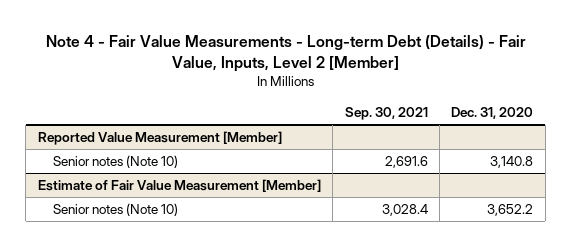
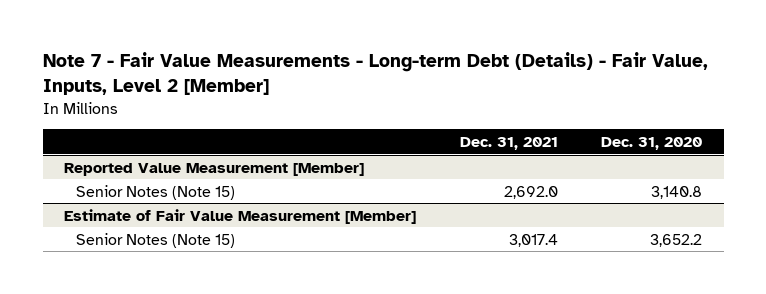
[45,34,526,73] Note 4 - Fair Value Measurements - Long-term Debt (Details) - Fair Value, Inputs, Level 2 [Member] -> [42,52,708,96] Note 7 - Fair Value Measurements - Long-term Debt (Details) - Fair Value, Inputs, Level 2 [Member]
[344,107,428,121] Sep. 30, 2021 -> none
none -> [459,136,558,150] Dec. 31, 2021
[52,155,178,169] Senior notes (Note 10) -> [76,184,236,200] Senior Notes (Note 15)
[52,203,178,217] Senior notes (Note 10) -> [76,232,236,248] Senior Notes (Note 15)

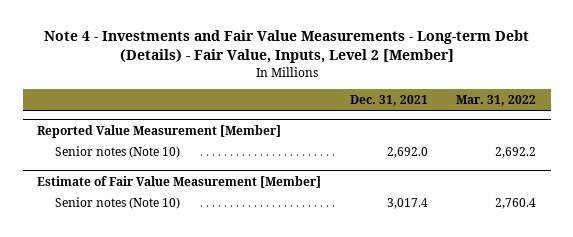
[42,52,708,96] Note 7 - Fair Value Measurements - Long-term Debt (Details) - Fair Value, Inputs, Level 2 [Member] -> [43,30,529,64] Note 4 - Investments and Fair Value Measurements - Long-term Debt (Details) - Fair Value, Inputs, Level 2 [Member]
[601,136,703,150] Dec. 31, 2020 -> none
none -> [456,95,537,107] Mar. 31, 2022
[76,184,236,200] Senior Notes (Note 15) -> [54,146,180,159] Senior notes (Note 10)
[76,232,236,248] Senior Notes (Note 15) -> [54,197,180,210] Senior notes (Note 10)

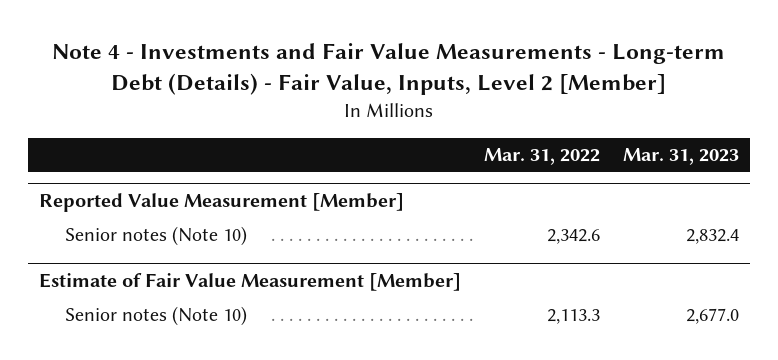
[349,95,428,107] Dec. 31, 2021 -> none
none -> [622,148,739,166] Mar. 31, 2023
[495,147,537,159] 2,692.2 -> [547,229,601,245] 2,342.6
[495,198,537,210] 2,760.4 -> [547,309,601,325] 2,113.3

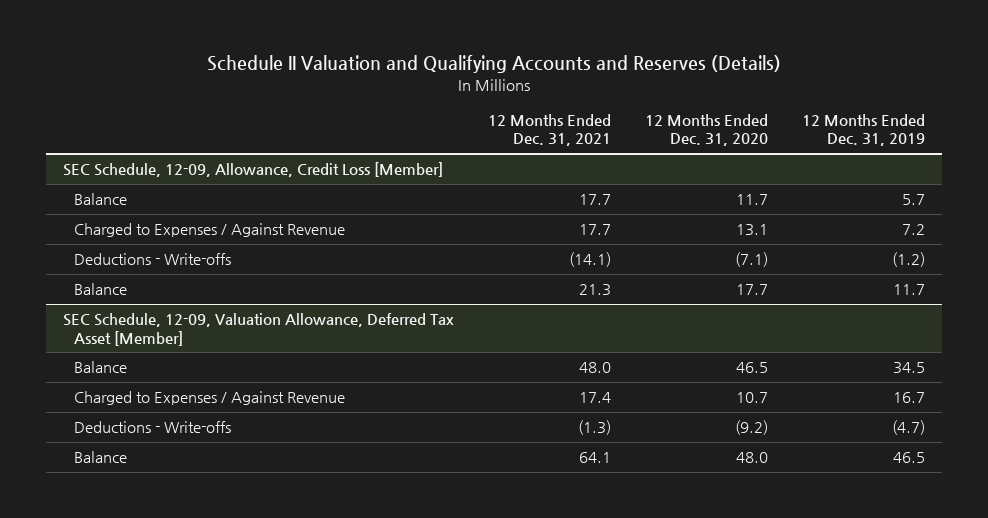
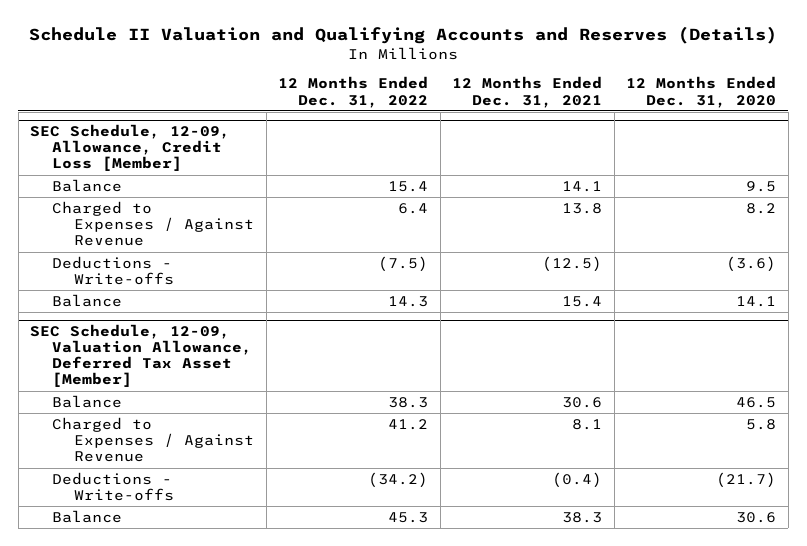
[802,113,926,147] 12 Months Ended Dec. 31, 2019 -> none
none -> [278,76,429,108] 12 Months Ended Dec. 31, 2022
[578,194,611,206] 17.7 -> [562,181,603,193] 14.1
[735,194,768,206] 11.7 -> [746,181,777,193] 9.5
[578,224,611,236] 17.7 -> [562,203,603,215] 13.8
[735,224,768,237] 13.1 -> [746,203,777,215] 8.2
[568,252,611,268] (14.1) -> [542,256,603,273] (12.5)
[734,252,768,268] (7.1) -> [726,256,777,273] (3.6)
[578,284,611,297] 21.3 -> [562,296,603,308] 15.4
[735,284,768,296] 17.7 -> [736,296,777,308] 14.1
[578,362,611,374] 48.0 -> [562,397,603,409] 30.6
[578,392,611,404] 17.4 -> [572,419,603,431] 8.1
[735,392,768,404] 10.7 -> [746,419,777,431] 5.8
[577,420,611,436] (1.3) -> [552,472,603,489] (0.4)
[734,420,768,436] (9.2) -> [716,472,777,489] (21.7)
[578,452,611,464] 64.1 -> [562,512,603,524] 38.3
[735,452,768,464] 48.0 -> [736,512,777,524] 30.6

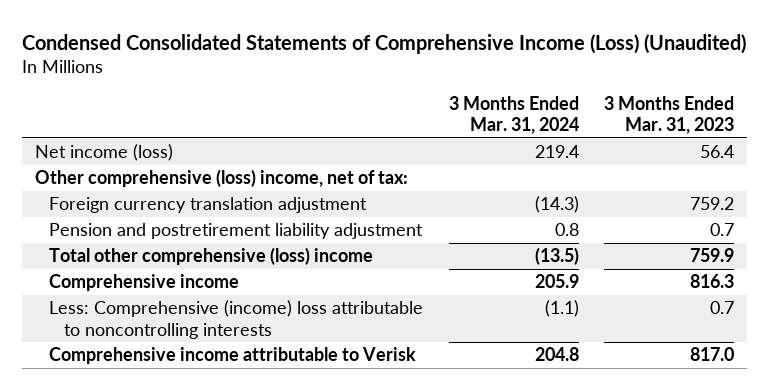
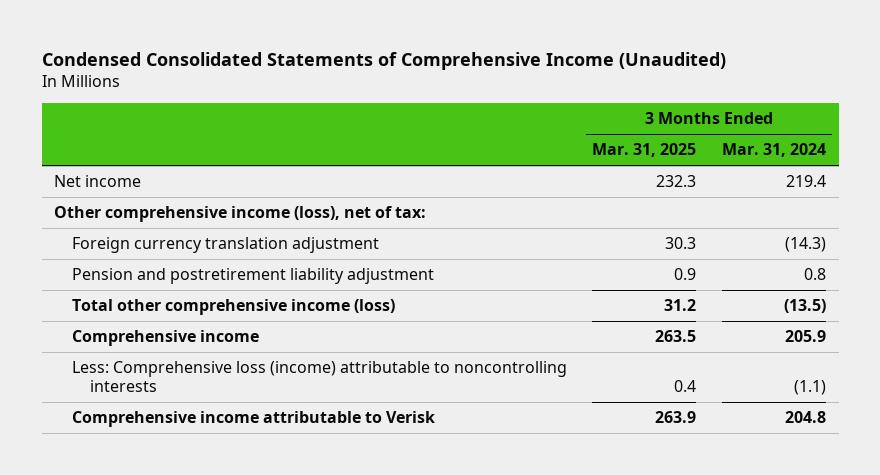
[22,33,747,54] Condensed Consolidated Statements of Comprehensive Income (Loss) (Unaudited) -> [41,52,726,71] Condensed Consolidated Statements of Comprehensive Income (Unaudited)
[603,96,734,135] 3 Months Ended Mar. 31, 2023 -> none
none -> [592,143,697,158] Mar. 31, 2025
[34,144,173,162] Net income (loss) -> [54,175,142,188] Net income
[34,169,408,188] Other comprehensive (loss) income, net of tax: -> [54,206,427,223] Other comprehensive income (loss), net of tax:
[49,247,374,266] Total other comprehensive (loss) income -> [71,299,395,316] Total other comprehensive income (loss)
[49,300,424,339] Less: Comprehensive (income) loss attributable to noncontrolling interests -> [71,361,567,393] Less: Comprehensive loss (income) attributable to noncontrolling interests

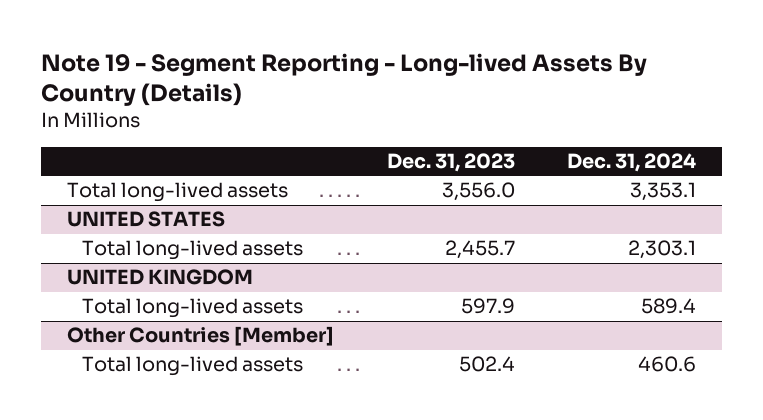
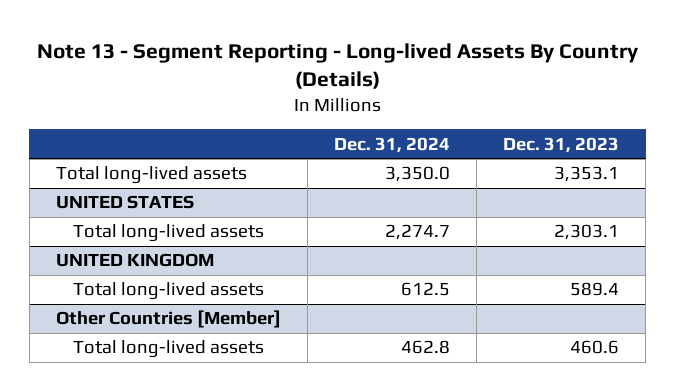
[40,52,647,106] Note 19 - Segment Reporting - Long-lived Assets By Country (Details) -> [36,42,639,90] Note 13 - Segment Reporting - Long-lived Assets By Country (Details)
[441,182,515,202] 3,556.0 -> [554,166,620,183] 3,353.1
[630,182,697,202] 3,353.1 -> [385,166,451,183] 3,350.0
[444,240,515,260] 2,455.7 -> [554,224,620,241] 2,303.1
[628,240,697,260] 2,303.1 -> [385,224,451,241] 2,274.7
[460,298,515,315] 597.9 -> [570,282,620,297] 589.4
[641,298,697,315] 589.4 -> [401,282,451,297] 612.5
[458,356,515,373] 502.4 -> [570,340,620,355] 460.6
[638,356,697,373] 460.6 -> [401,340,451,355] 462.8

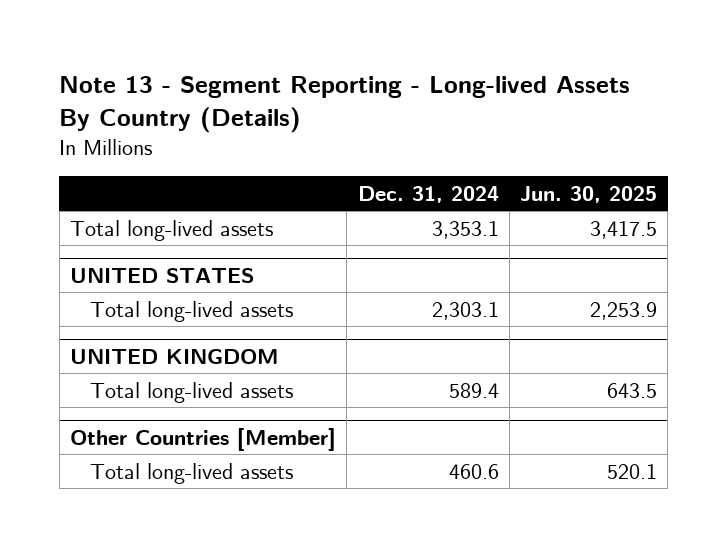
[503,136,620,153] Dec. 31, 2023 -> none
none -> [520,185,658,203] Jun. 30, 2025
[385,166,451,183] 3,350.0 -> [431,220,499,239] 3,353.1
[385,224,451,241] 2,274.7 -> [431,301,499,320] 2,303.1
[401,282,451,297] 612.5 -> [448,382,499,398] 589.4
[401,340,451,355] 462.8 -> [448,463,499,479] 460.6

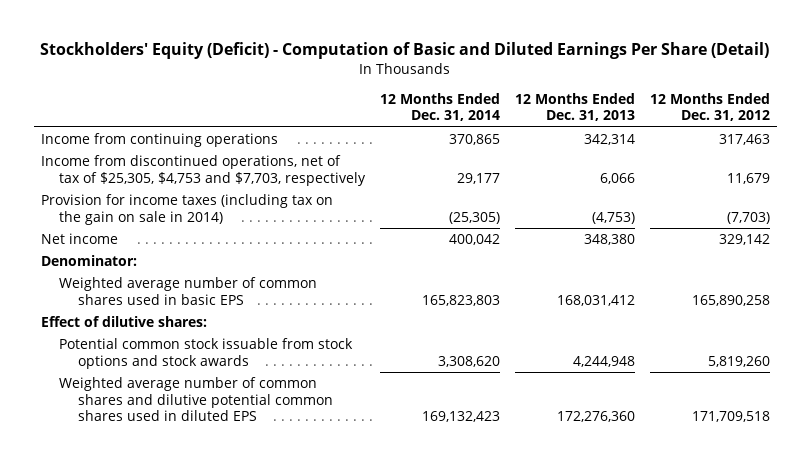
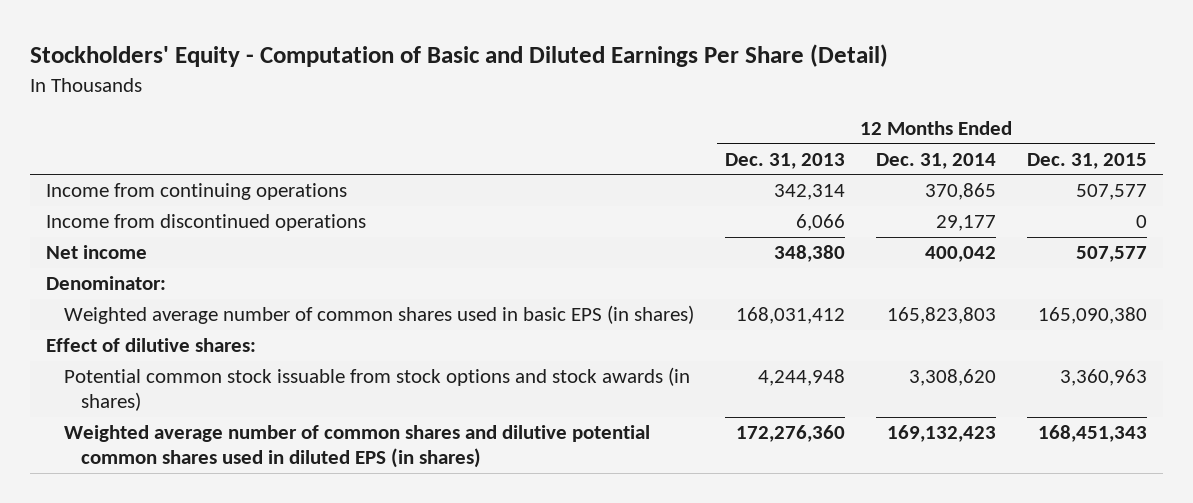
[40,42,770,60] Stockholders' Equity (Deficit) - Computation of Basic and Diluted Earnings Per Share (Detail) -> [30,44,889,68] Stockholders' Equity - Computation of Basic and Diluted Earnings Per Share (Detail)
[649,92,770,122] 12 Months Ended Dec. 31, 2012 -> none
none -> [1027,152,1148,169] Dec. 31, 2015
[40,194,333,225] Provision for income taxes (including tax on the gain on sale in 2014) -> none
[40,155,367,186] Income from discontinued operations, net of tax of $25,305, $4,753 and $7,703, respectively -> [45,214,366,232] Income from discontinued operations
[59,277,318,305] Weighted average number of common shares used in basic EPS -> [63,305,694,325] Weighted average number of common shares used in basic EPS (in shares)
[59,338,354,369] Potential common stock issuable from stock options and stock awards -> [63,367,690,412] Potential common stock issuable from stock options and stock awards (in shares)
[59,377,333,422] Weighted average number of common shares and dilutive potential common shares used in diluted EPS -> [63,425,650,469] Weighted average number of common shares and dilutive potential common shares used in diluted EPS (in shares)

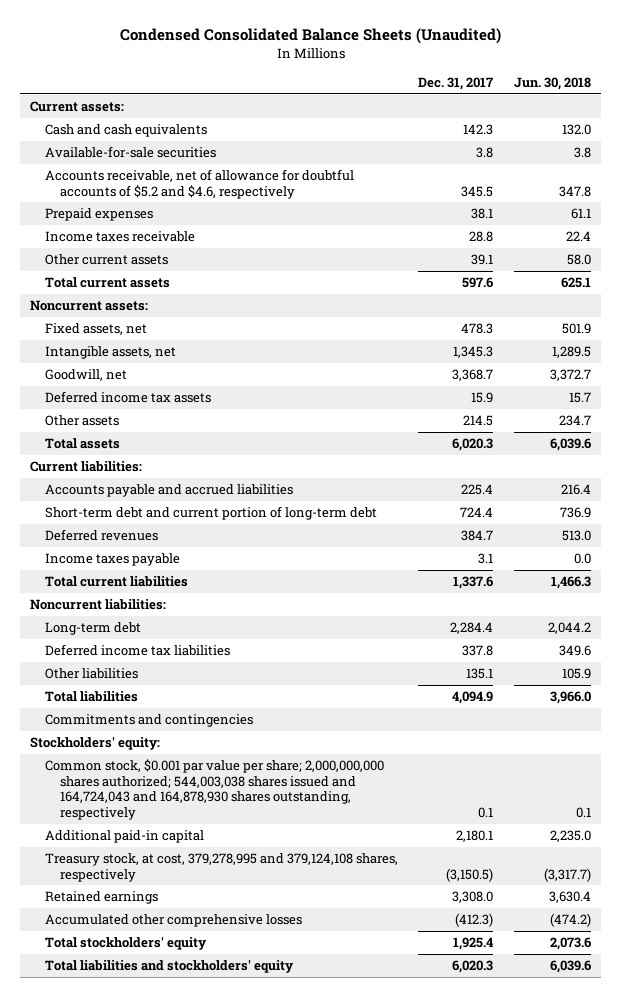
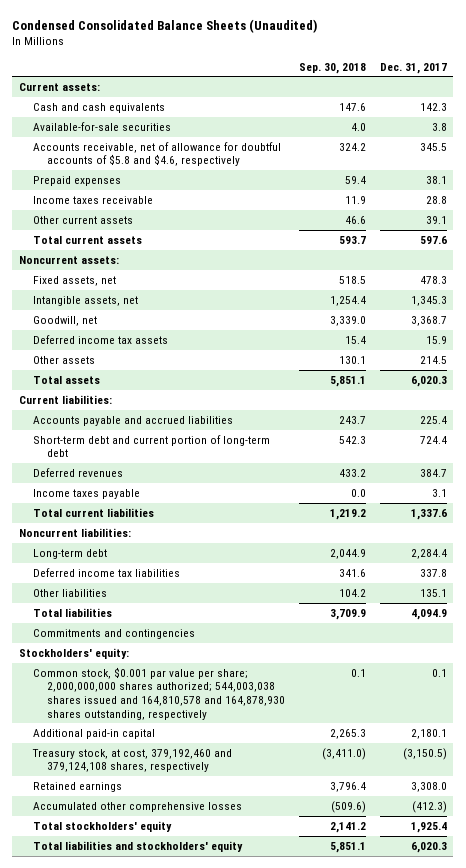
[513,76,591,90] Jun. 30, 2018 -> none
none -> [298,62,366,74] Sep. 30, 2018
[45,169,355,199] Accounts receivable, net of allowance for doubtful accounts of $5.2 and $4.6, respectively -> [33,141,282,167] Accounts receivable, net of allowance for doubtful accounts of $5.8 and $4.6, respectively
[45,759,385,820] Common stock, $0.001 par value per share; 2,000,000,000 shares authorized; 544,003,038 shares issued and 164,724,043 and 164,878,930 shares outstanding, respectively -> [33,666,286,720] Common stock, $0.001 par value per share; 2,000,000,000 shares authorized; 544,003,038 shares issued and 164,810,578 and 164,878,930 shares outstanding, respectively
[45,853,399,882] Treasury stock, at cost, 379,278,995 and 379,124,108 shares, respectively -> [32,748,233,773] Treasury stock, at cost, 379,192,460 and 379,124,108 shares, respectively

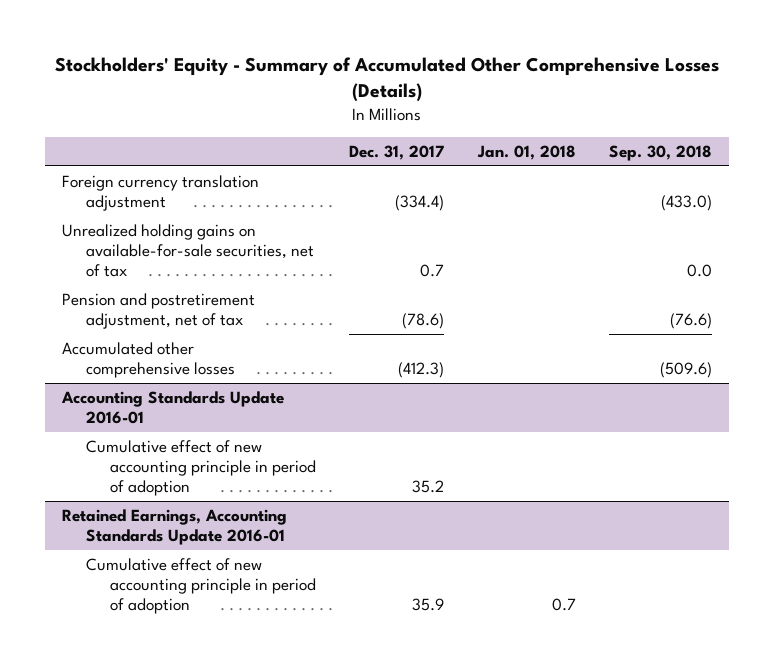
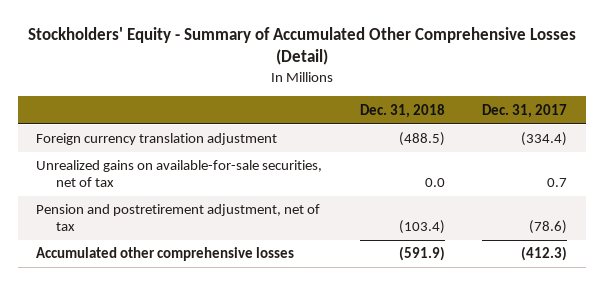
[54,57,719,103] Stockholders' Equity - Summary of Accumulated Other Comprehensive Losses (Details) -> [27,26,576,66] Stockholders' Equity - Summary of Accumulated Other Comprehensive Losses (Detail)
[476,144,576,160] Jan. 01, 2018 -> none
[608,144,712,161] Sep. 30, 2018 -> none
none -> [359,103,445,118] Dec. 31, 2018
[61,223,314,278] Unrealized holding gains on available-for-sale securities, net of tax -> [36,160,323,188] Unrealized gains on available-for-sale securities, net of tax
[60,390,284,425] Accounting Standards Update 2016-01 -> none
[85,439,317,497] Cumulative effect of new accounting principle in period of adoption -> none
[61,508,287,546] Retained Earnings, Accounting Standards Update 2016-01 -> none
[85,557,317,615] Cumulative effect of new accounting principle in period of adoption -> none

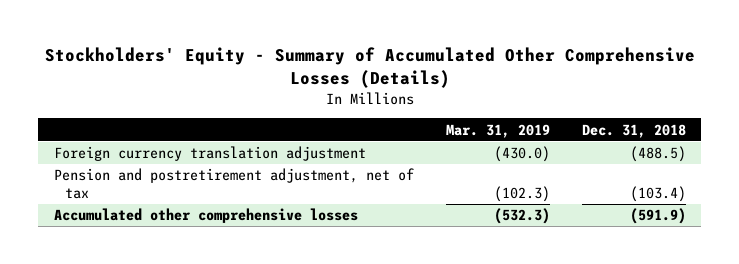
[27,26,576,66] Stockholders' Equity - Summary of Accumulated Other Comprehensive Losses (Detail) -> [44,46,695,88] Stockholders' Equity - Summary of Accumulated Other Comprehensive Losses (Details)
[482,103,568,118] Dec. 31, 2017 -> none
none -> [445,123,550,138] Mar. 31, 2019
[36,160,323,188] Unrealized gains on available-for-sale securities, net of tax -> none

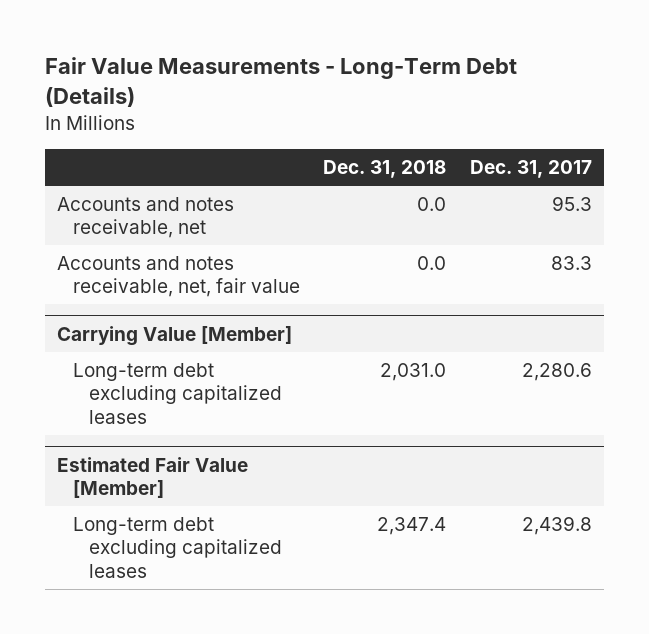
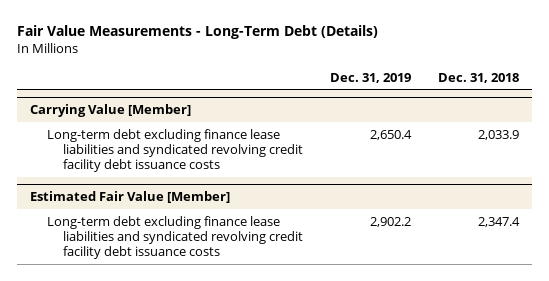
[470,160,593,179] Dec. 31, 2017 -> none
none -> [329,72,411,83] Dec. 31, 2019
[56,197,234,239] Accounts and notes receivable, net -> none
[56,256,300,298] Accounts and notes receivable, net, fair value -> none
[72,363,282,424] Long-term debt excluding capitalized leases -> [46,128,304,173] Long-term debt excluding finance lease liabilities and syndicated revolving credit facility debt issuance costs
[380,363,447,382] 2,031.0 -> [477,129,519,140] 2,033.9
[72,517,282,578] Long-term debt excluding capitalized leases -> [46,215,304,260] Long-term debt excluding finance lease liabilities and syndicated revolving credit facility debt issuance costs

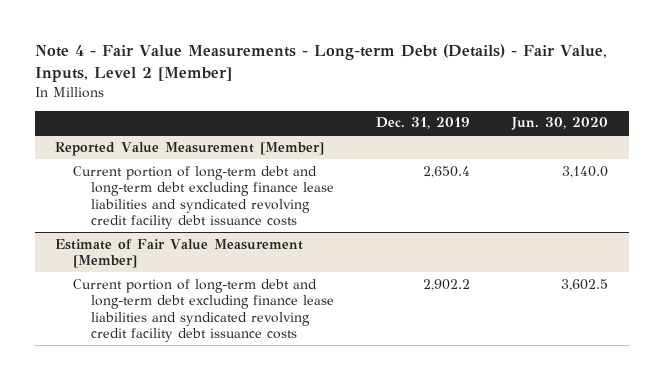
[16,24,378,39] Fair Value Measurements - Long-Term Debt (Details) -> [34,44,607,82] Note 4 - Fair Value Measurements - Long-term Debt (Details) - Fair Value, Inputs, Level 2 [Member]
[437,72,519,83] Dec. 31, 2018 -> none
none -> [510,117,608,131] Jun. 30, 2020
[30,104,192,118] Carrying Value [Member] -> [55,141,325,156] Reported Value Measurement [Member]
[46,128,304,173] Long-term debt excluding finance lease liabilities and syndicated revolving credit facility debt issuance costs -> [73,165,335,230] Current portion of long-term debt and long-term debt excluding finance lease liabilities and syndicated revolving credit facility debt issuance costs
[30,191,231,204] Estimated Fair Value [Member] -> [55,238,304,269] Estimate of Fair Value Measurement [Member]
[46,215,304,260] Long-term debt excluding finance lease liabilities and syndicated revolving credit facility debt issuance costs -> [73,278,335,343] Current portion of long-term debt and long-term debt excluding finance lease liabilities and syndicated revolving credit facility debt issuance costs

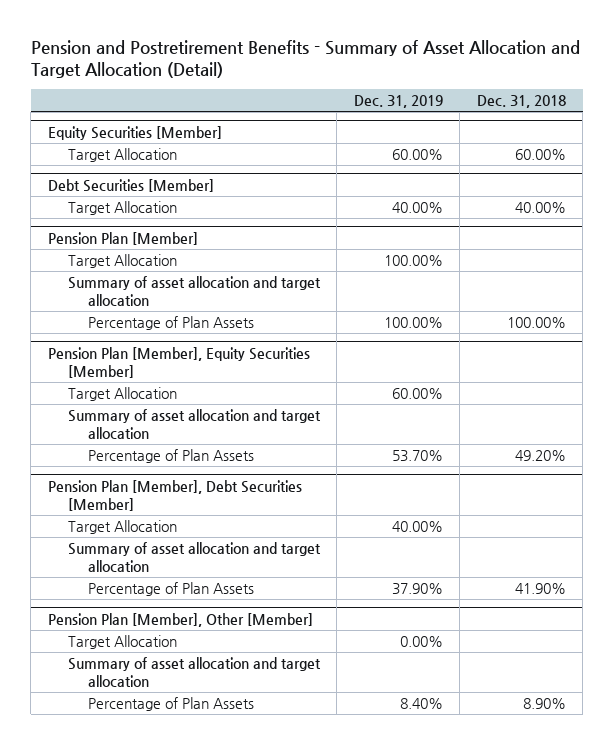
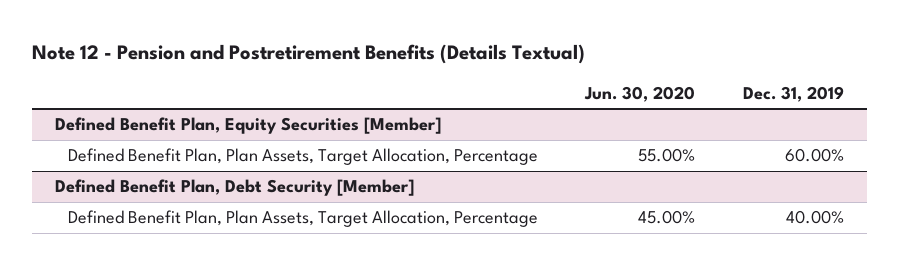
[30,40,580,79] Pension and Postretirement Benefits - Summary of Asset Allocation and Target Allocation (Detail) -> [31,44,585,65] Note 12 - Pension and Postretirement Benefits (Details Textual)
[476,95,566,109] Dec. 31, 2018 -> none
none -> [584,85,696,102] Jun. 30, 2020
[47,231,198,245] Pension Plan [Member] -> none
[68,253,178,268] Target Allocation -> none
[68,275,322,306] Summary of asset allocation and target allocation -> none
[88,315,255,330] Percentage of Plan Assets -> none
[47,346,310,378] Pension Plan [Member], Equity Securities [Member] -> none
[68,386,178,401] Target Allocation -> none
[68,408,322,439] Summary of asset allocation and target allocation -> none
[88,448,255,463] Percentage of Plan Assets -> none
[47,479,302,511] Pension Plan [Member], Debt Securities [Member] -> none
[68,519,178,534] Target Allocation -> none
[68,541,322,572] Summary of asset allocation and target allocation -> none
[88,581,255,596] Percentage of Plan Assets -> none
[47,612,313,627] Pension Plan [Member], Other [Member] -> none
[68,634,178,649] Target Allocation -> none
[68,656,322,687] Summary of asset allocation and target allocation -> none
[88,696,255,711] Percentage of Plan Assets -> none
[47,125,222,140] Equity Securities [Member] -> [55,117,442,135] Defined Benefit Plan, Equity Securities [Member]
[68,147,178,162] Target Allocation -> [68,148,539,166] Defined Benefit Plan, Plan Assets, Target Allocation, Percentage
[47,178,214,192] Debt Securities [Member] -> [55,179,415,197] Defined Benefit Plan, Debt Security [Member]
[68,200,178,215] Target Allocation -> [68,210,539,228] Defined Benefit Plan, Plan Assets, Target Allocation, Percentage

